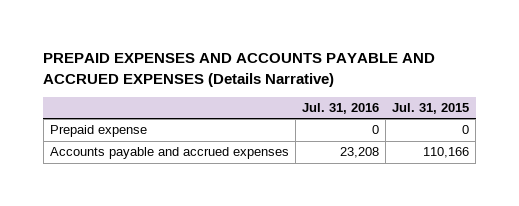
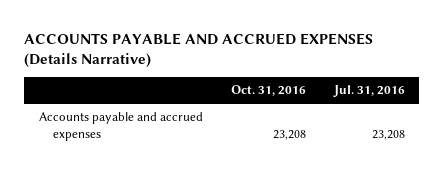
[43,53,436,87] PREPAID EXPENSES AND ACCOUNTS PAYABLE AND ACCRUED EXPENSES (Details Narrative) -> [24,33,374,69] ACCOUNTS PAYABLE AND ACCRUED EXPENSES (Details Narrative)
[392,102,470,114] Jul. 31, 2015 -> none
none -> [230,85,306,97] Oct. 31, 2016
[49,125,147,138] Prepaid expense -> none

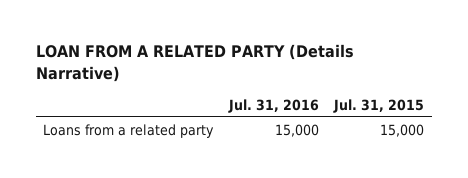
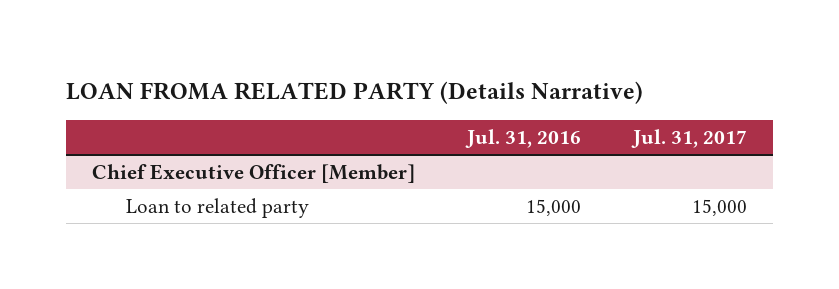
[35,44,354,83] LOAN FROM A RELATED PARTY (Details Narrative) -> [66,81,644,105] LOAN FROMA RELATED PARTY (Details Narrative)
[333,99,425,114] Jul. 31, 2015 -> none
none -> [630,129,747,149] Jul. 31, 2017
none -> [92,163,416,183] Chief Executive Officer [Member]
[43,123,215,138] Loans from a related party -> [125,197,309,218] Loan to related party

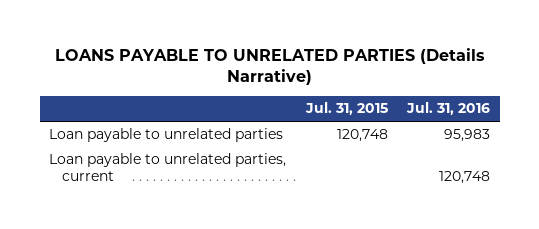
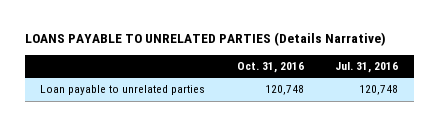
[304,102,388,116] Jul. 31, 2015 -> none
none -> [236,62,304,74] Oct. 31, 2016
[49,153,287,182] Loan payable to unrelated parties, current -> none
[443,129,490,143] 95,983 -> [359,85,399,96] 120,748

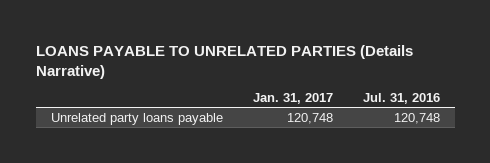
[236,62,304,74] Oct. 31, 2016 -> none
none -> [252,93,333,105] Jan. 31, 2017
[40,85,206,96] Loan payable to unrelated parties -> [50,112,223,125] Unrelated party loans payable

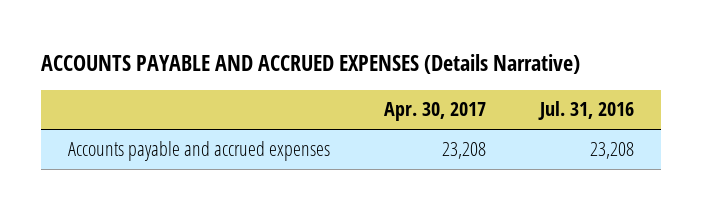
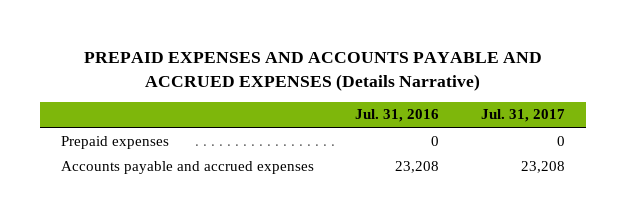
[40,53,580,74] ACCOUNTS PAYABLE AND ACCRUED EXPENSES (Details Narrative) -> [83,52,542,91] PREPAID EXPENSES AND ACCOUNTS PAYABLE AND ACCRUED EXPENSES (Details Narrative)
[384,102,487,122] Apr. 30, 2017 -> none
none -> [481,109,566,123] Jul. 31, 2017
none -> [60,135,169,149] Prepaid expenses

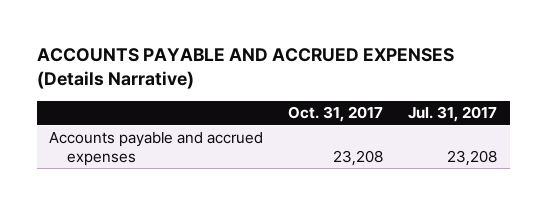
[83,52,542,91] PREPAID EXPENSES AND ACCOUNTS PAYABLE AND ACCRUED EXPENSES (Details Narrative) -> [36,48,454,90] ACCOUNTS PAYABLE AND ACCRUED EXPENSES (Details Narrative)
[355,109,440,123] Jul. 31, 2016 -> none
none -> [288,106,384,123] Oct. 31, 2017
[60,135,169,149] Prepaid expenses -> none

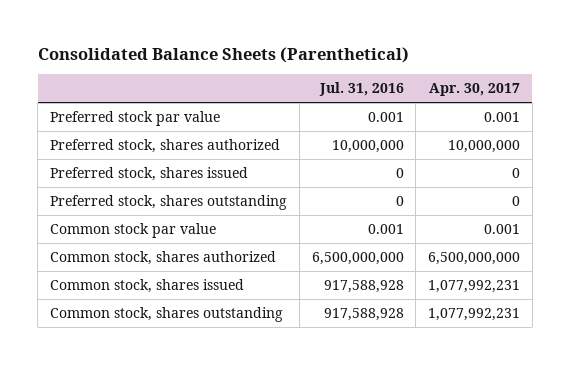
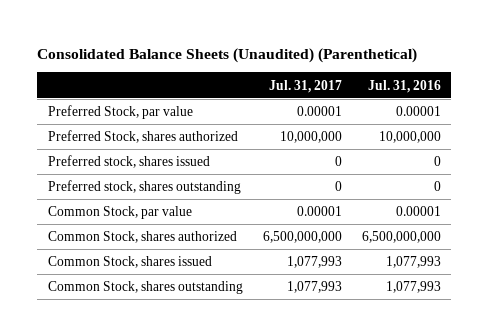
[37,46,409,63] Consolidated Balance Sheets (Parenthetical) -> [37,47,418,63] Consolidated Balance Sheets (Unaudited) (Parenthetical)
[429,83,521,97] Apr. 30, 2017 -> none
none -> [268,79,342,93] Jul. 31, 2017
[50,111,221,127] Preferred stock par value -> [47,105,193,120] Preferred Stock, par value
[367,112,404,123] 0.001 -> [396,106,442,117] 0.00001
[50,139,281,154] Preferred stock, shares authorized -> [47,130,238,144] Preferred Stock, shares authorized
[50,223,217,239] Common stock par value -> [47,206,192,220] Common Stock, par value
[367,224,404,235] 0.001 -> [396,206,442,217] 0.00001
[50,251,277,266] Common stock, shares authorized -> [47,231,237,244] Common Stock, shares authorized
[50,279,245,294] Common stock, shares issued -> [47,256,212,269] Common Stock, shares issued
[323,280,404,294] 917,588,928 -> [386,256,442,269] 1,077,993
[50,307,284,323] Common stock, shares outstanding -> [47,281,243,295] Common Stock, shares outstanding
[323,308,404,322] 917,588,928 -> [386,281,442,294] 1,077,993

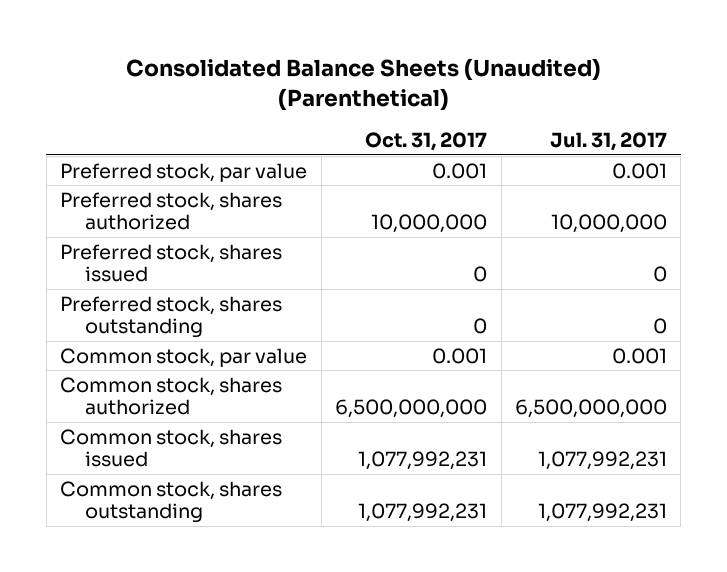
[368,79,442,93] Jul. 31, 2016 -> none
none -> [365,132,488,152] Oct. 31, 2017
[47,105,193,120] Preferred Stock, par value -> [60,162,308,182] Preferred stock, par value
[296,106,342,117] 0.00001 -> [612,162,668,179] 0.001
[47,130,238,144] Preferred Stock, shares authorized -> [60,191,283,231] Preferred stock, shares authorized
[47,206,192,220] Common Stock, par value -> [60,347,308,367] Common stock, par value
[296,206,342,217] 0.00001 -> [612,347,668,364] 0.001
[47,231,237,244] Common Stock, shares authorized -> [60,376,283,416] Common stock, shares authorized
[47,256,212,269] Common Stock, shares issued -> [60,428,283,468] Common stock, shares issued
[286,256,342,269] 1,077,993 -> [538,451,668,471] 1,077,992,231
[47,281,243,295] Common Stock, shares outstanding -> [60,480,283,524] Common stock, shares outstanding
[286,281,342,294] 1,077,993 -> [538,503,668,523] 1,077,992,231

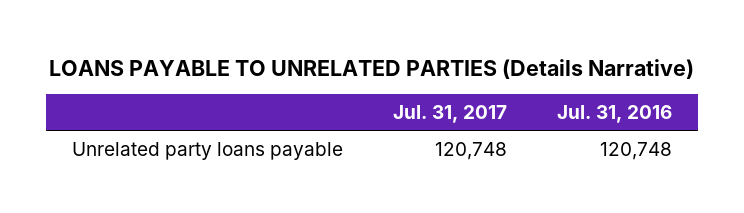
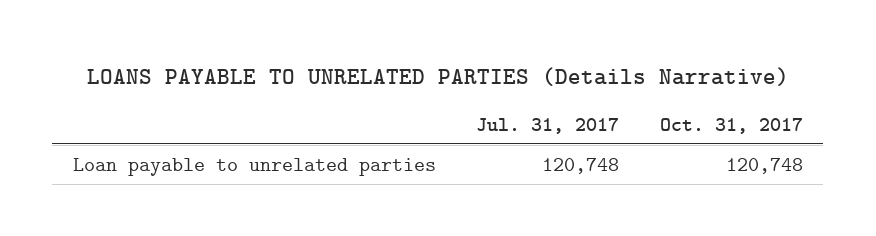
[557,105,673,124] Jul. 31, 2016 -> none
none -> [660,117,804,134] Oct. 31, 2017
[71,141,343,160] Unrelated party loans payable -> [72,157,436,176] Loan payable to unrelated parties

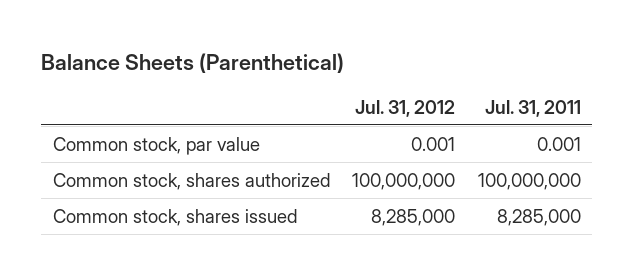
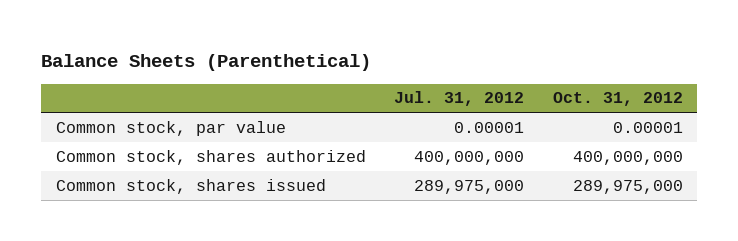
[484,99,581,117] Jul. 31, 2011 -> none
none -> [552,92,683,107] Oct. 31, 2012
[411,136,456,151] 0.001 -> [454,121,525,133] 0.00001
[352,172,456,190] 100,000,000 -> [414,150,525,165] 400,000,000
[371,208,456,226] 8,285,000 -> [414,179,525,194] 289,975,000

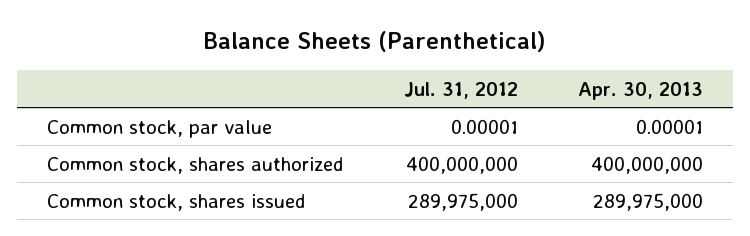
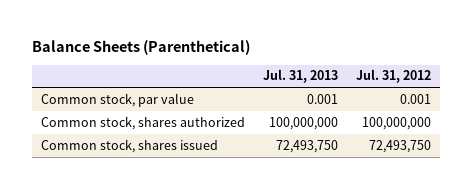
[578,81,704,100] Apr. 30, 2013 -> none
none -> [263,69,339,84] Jul. 31, 2013
[450,118,518,134] 0.00001 -> [400,93,432,104] 0.001
[405,155,518,174] 400,000,000 -> [362,116,432,130] 100,000,000
[407,192,518,211] 289,975,000 -> [369,139,432,153] 72,493,750

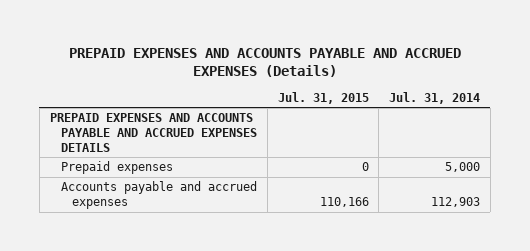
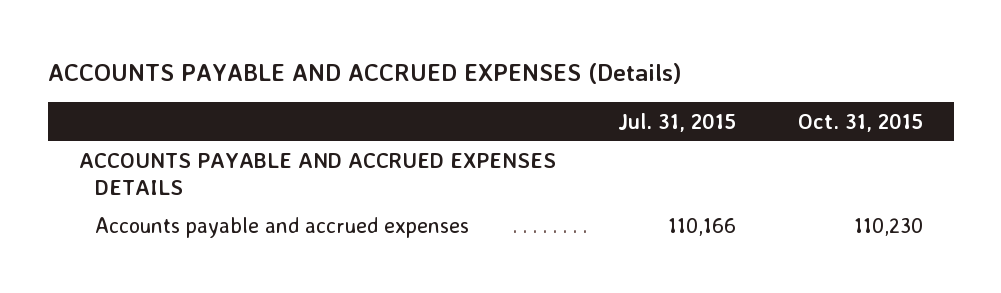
[68,47,461,77] PREPAID EXPENSES AND ACCOUNTS PAYABLE AND ACCRUED EXPENSES (Details) -> [47,63,682,85] ACCOUNTS PAYABLE AND ACCRUED EXPENSES (Details)
[389,91,481,104] Jul. 31, 2014 -> none
none -> [797,112,923,132] Oct. 31, 2015
[61,161,174,175] Prepaid expenses -> none
[49,113,258,152] PREPAID EXPENSES AND ACCOUNTS PAYABLE AND ACCRUED EXPENSES DETAILS -> [78,153,556,195] ACCOUNTS PAYABLE AND ACCRUED EXPENSES DETAILS

